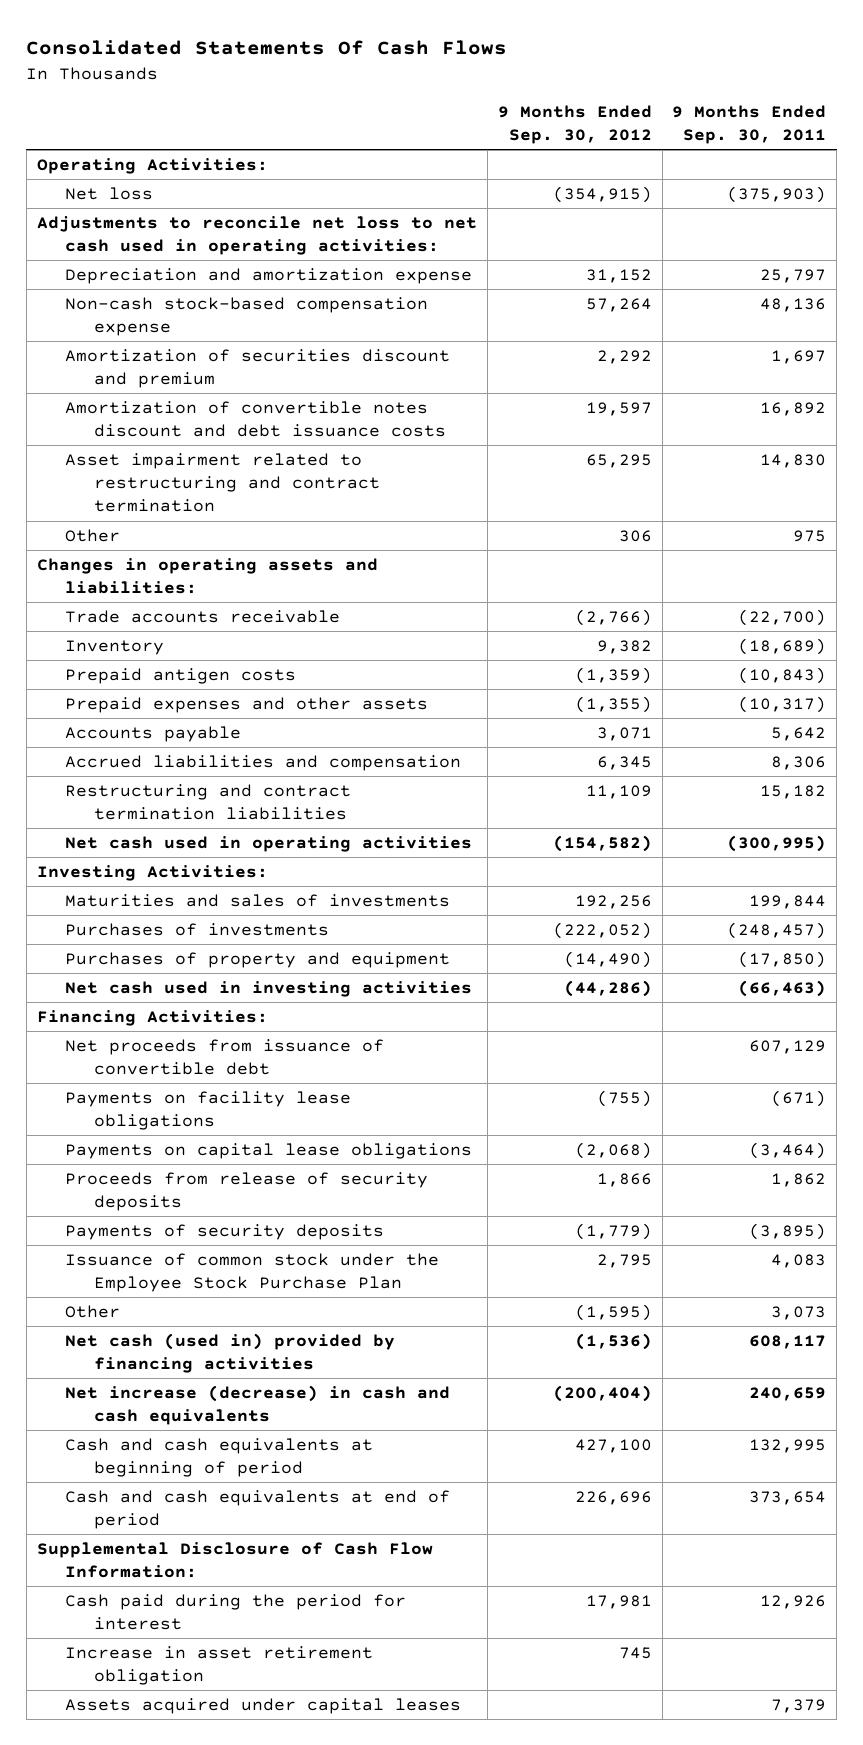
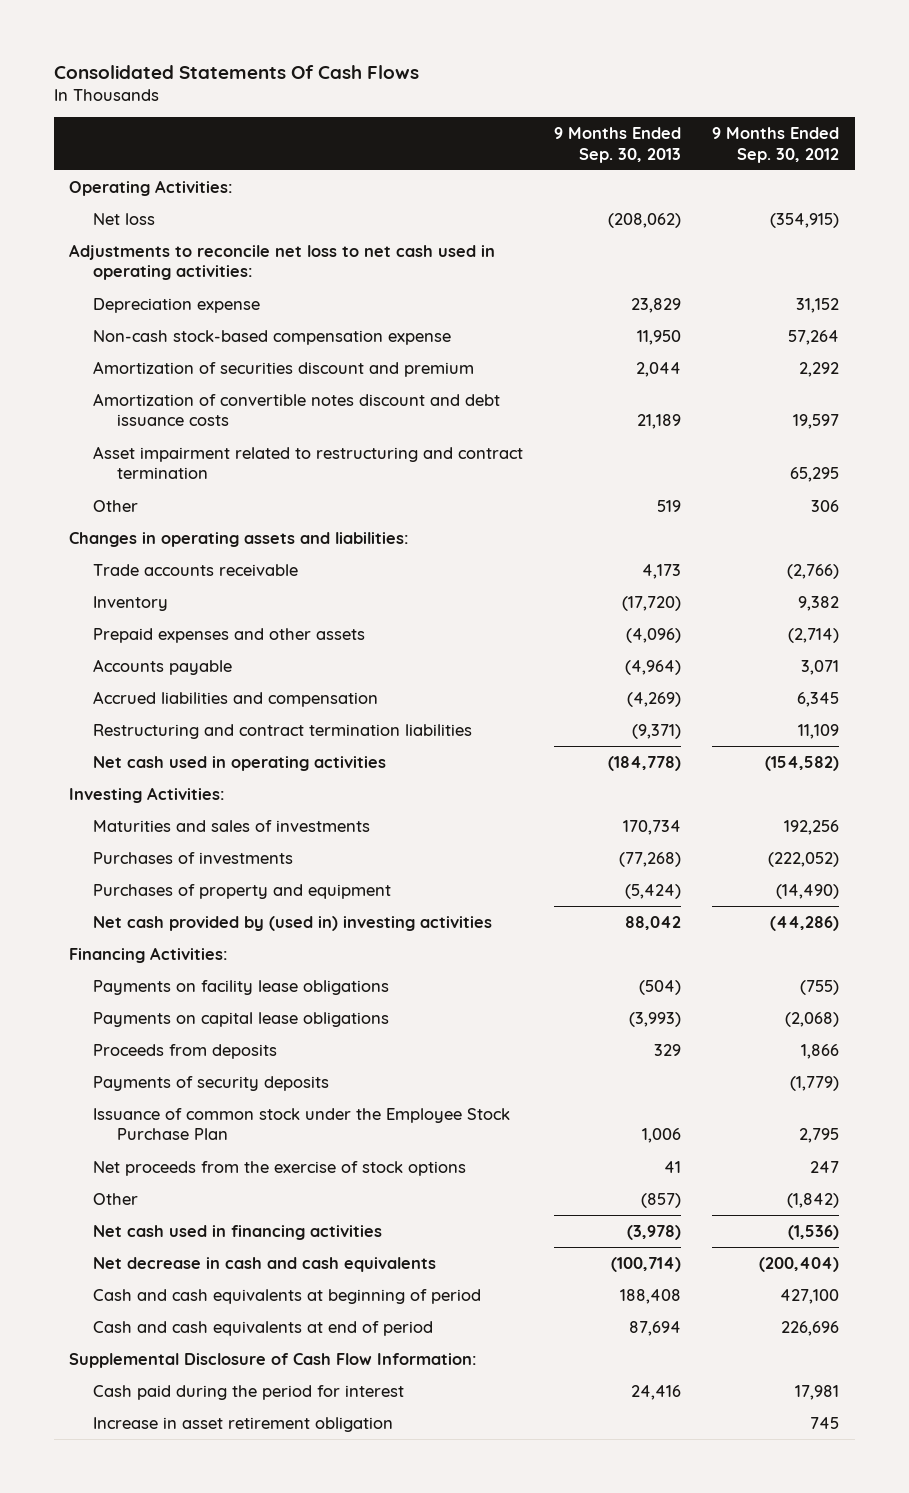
[672,104,827,144] 9 Months Ended Sep. 30, 2011 -> none
none -> [554,127,682,163] 9 Months Ended Sep. 30, 2013
[65,268,473,285] Depreciation and amortization expense -> [92,297,260,313] Depreciation expense
[65,668,297,685] Prepaid antigen costs -> none
[574,696,652,714] (1,355) -> [788,627,840,643] (2,714)
[65,981,473,998] Net cash used in investing activities -> [92,915,492,931] Net cash provided by (used in) investing activities
[65,1039,385,1076] Net proceeds from issuance of convertible debt -> none
[65,1172,429,1212] Proceeds from release of security deposits -> [92,1043,277,1059] Proceeds from deposits
none -> [92,1160,466,1176] Net proceeds from the exercise of stock options
[574,1304,652,1322] (1,595) -> [787,1192,840,1208] (1,842)
[65,1333,396,1374] Net cash (used in) provided by financing activities -> [92,1224,382,1240] Net cash used in financing activities
[65,1385,451,1426] Net increase (decrease) in cash and cash equivalents -> [92,1256,436,1272] Net decrease in cash and cash equivalents
[65,1698,462,1715] Assets acquired under capital leases -> none

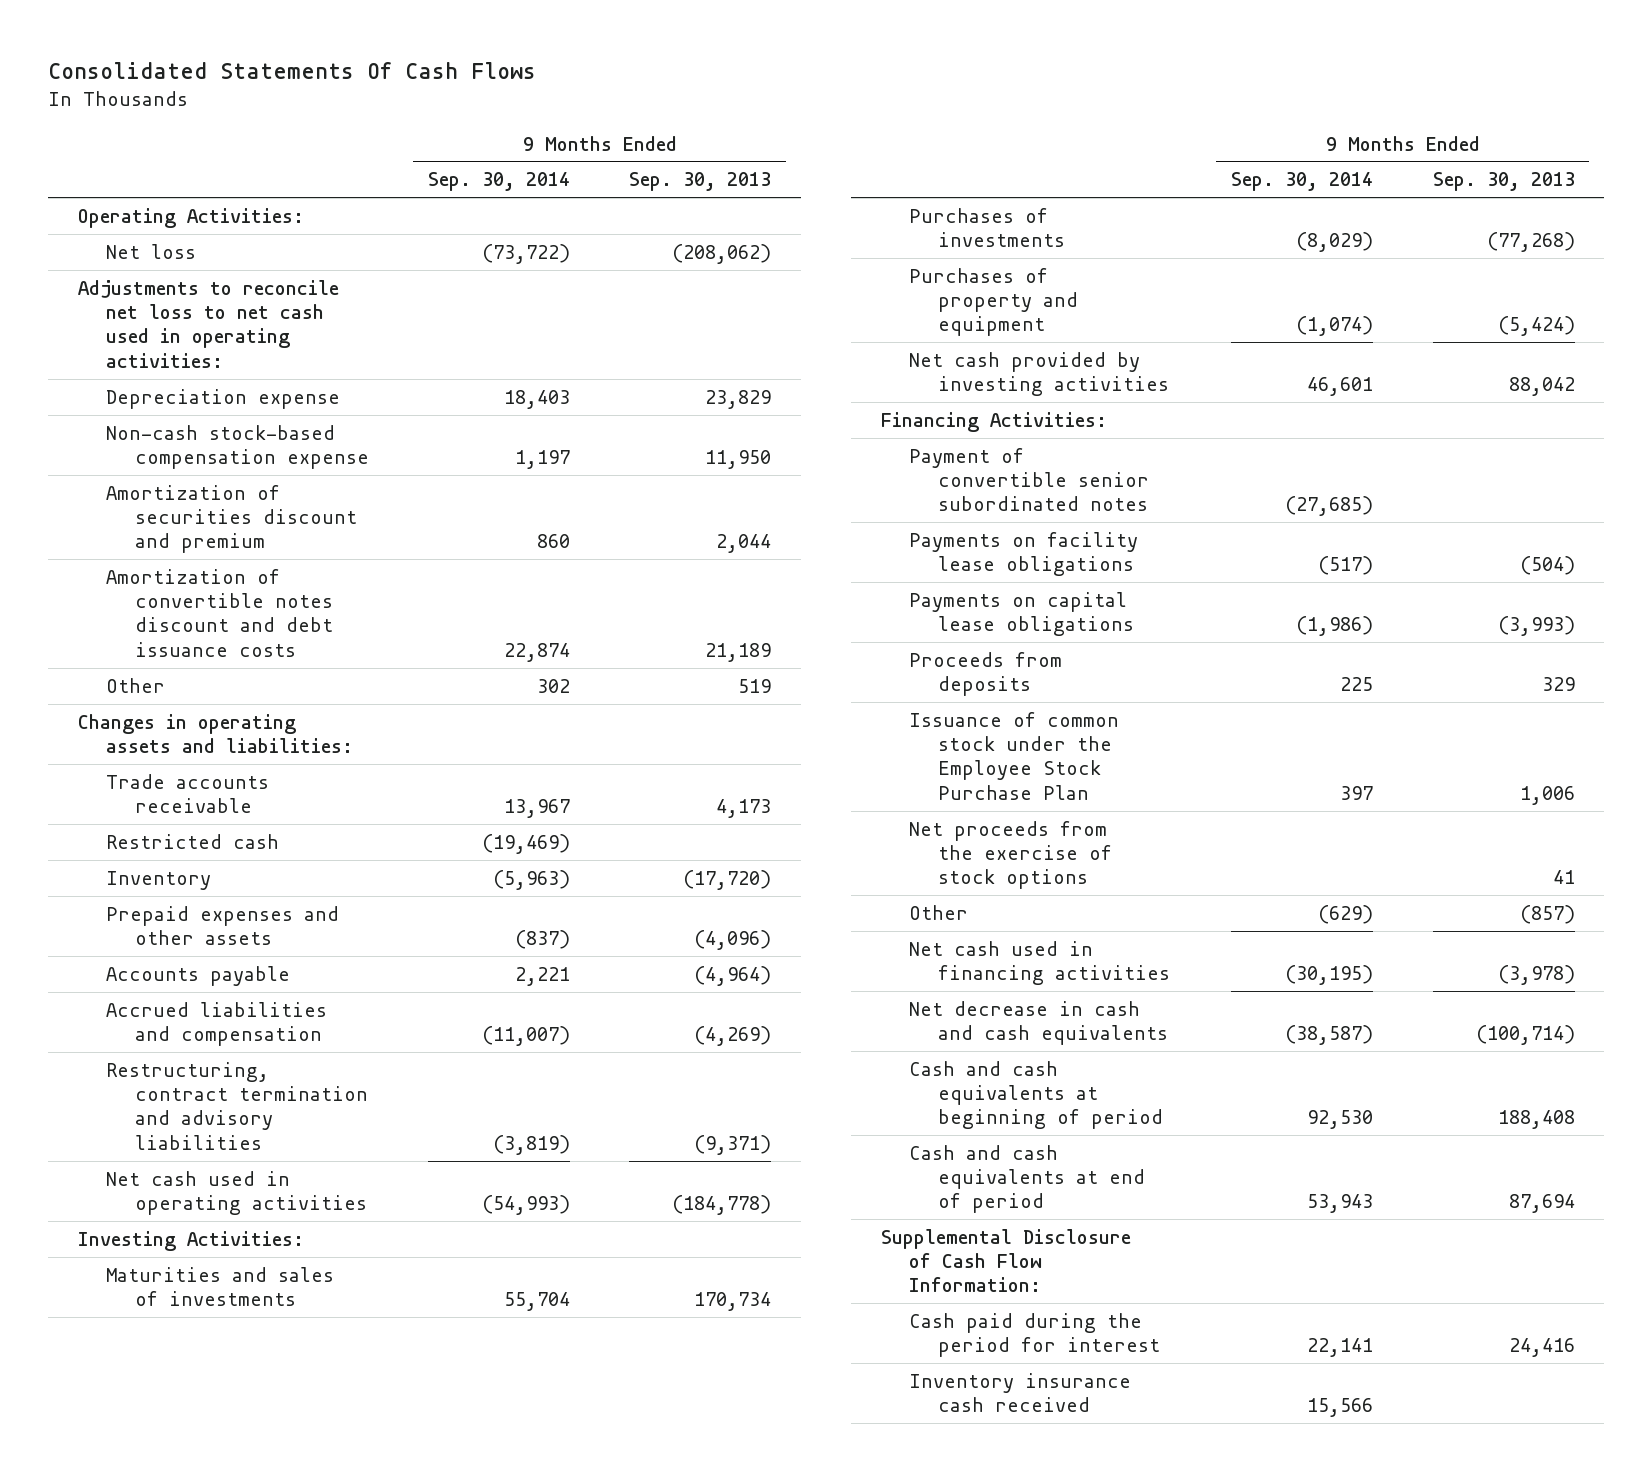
[712,127,840,163] 9 Months Ended Sep. 30, 2012 -> none
none -> [428,172,571,192] Sep. 30, 2014
[92,445,523,480] Asset impairment related to restructuring and contract termination -> none
none -> [106,833,280,849] Restricted cash
[92,723,472,739] Restructuring and contract termination liabilities -> [106,1061,368,1150] Restructuring, contract termination and advisory liabilities
[92,915,492,931] Net cash provided by (used in) investing activities -> [909,351,1169,397] Net cash provided by investing activities
none -> [909,447,1149,512] Payment of convertible senior subordinated notes
[92,1075,329,1091] Payments of security deposits -> none
[92,1416,393,1432] Increase in asset retirement obligation -> none
none -> [909,1372,1132,1413] Inventory insurance cash received

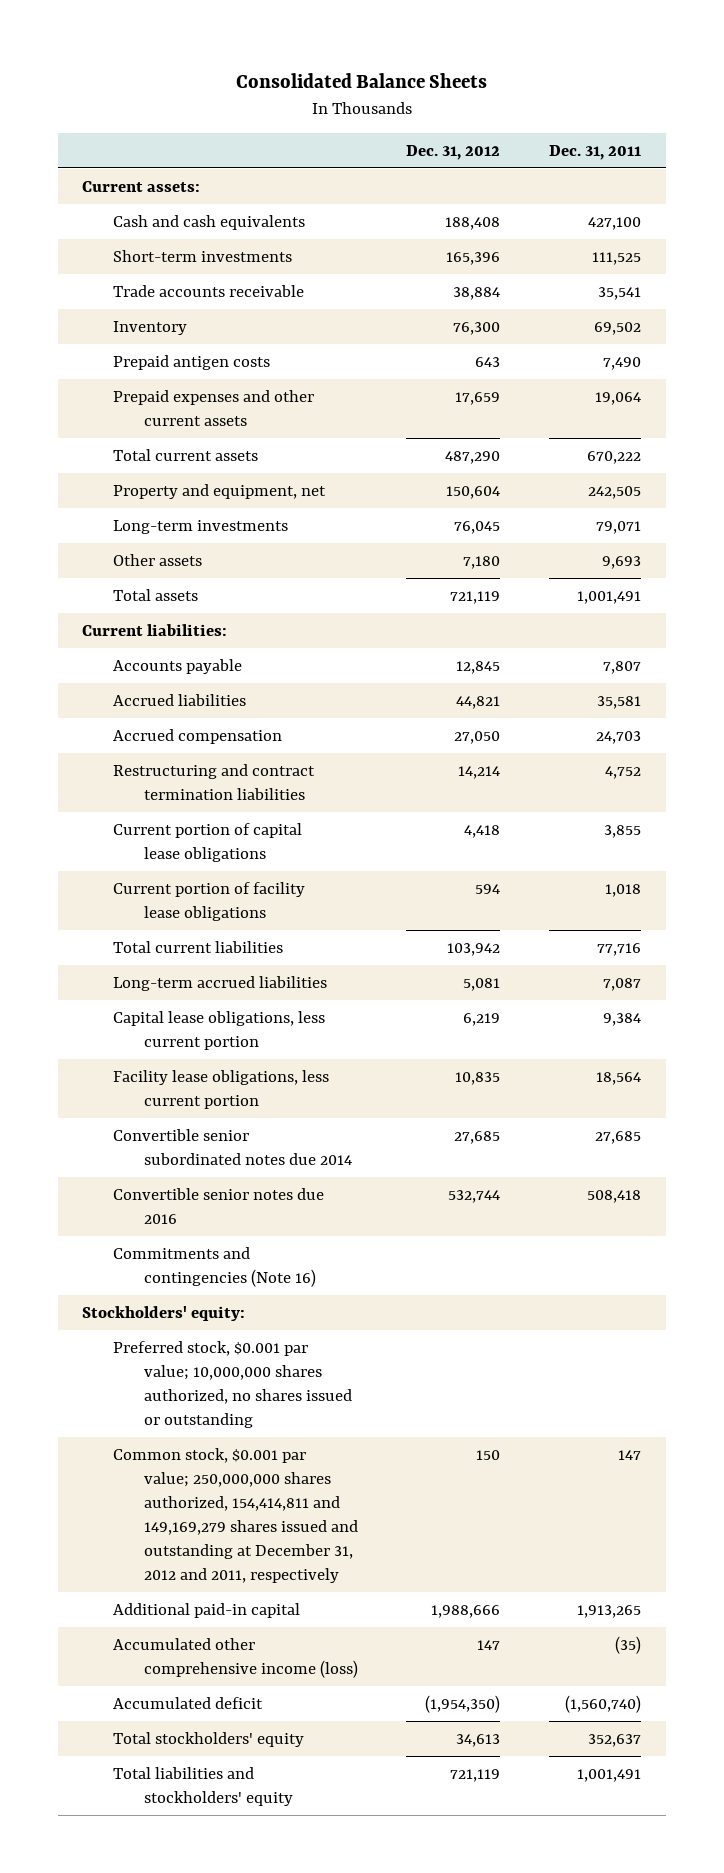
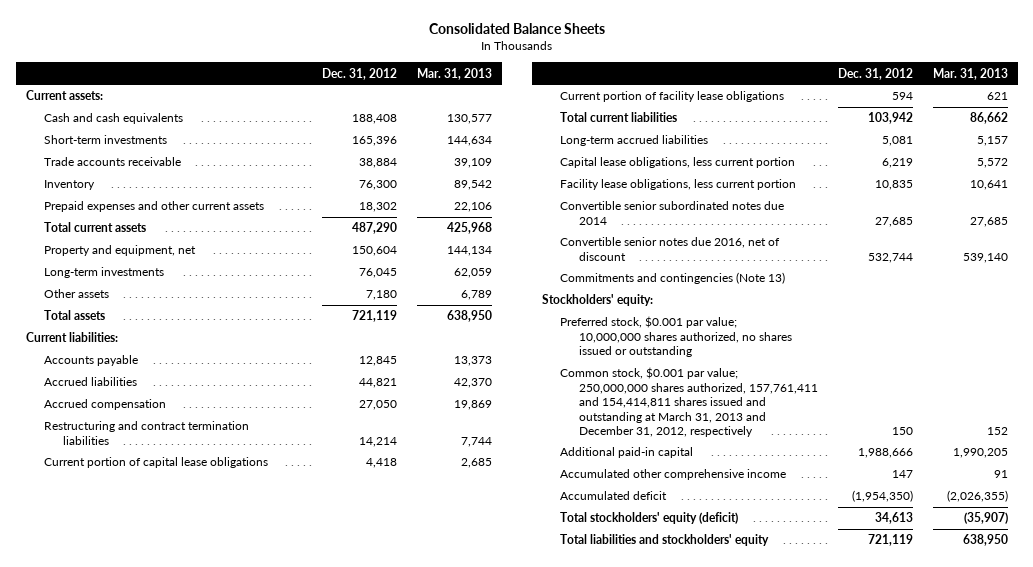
[549,144,642,160] Dec. 31, 2011 -> none
none -> [416,67,492,80] Mar. 31, 2013
[112,354,270,370] Prepaid antigen costs -> none
[455,391,501,405] 17,659 -> [358,202,397,213] 18,302
[112,1187,324,1224] Convertible senior notes due 2016 -> [560,237,781,261] Convertible senior notes due 2016, net of discount
[112,1246,316,1287] Commitments and contingencies (Note 16) -> [560,272,786,285] Commitments and contingencies (Note 13)
[112,1447,358,1583] Common stock, $0.001 par value; 250,000,000 shares authorized, 154,414,811 and 149,169,279 shares issued and outstanding at December 31, 2012 and 2011, respectively -> [560,367,819,437] Common stock, $0.001 par value; 250,000,000 shares authorized, 157,761,411 and 154,414,811 shares issued and outstanding at March 31, 2013 and December 31, 2012, respectively
[112,1637,358,1678] Accumulated other comprehensive income (loss) -> [560,469,787,481] Accumulated other comprehensive income
[112,1731,304,1747] Total stockholders' equity -> [560,512,739,525] Total stockholders' equity (deficit)

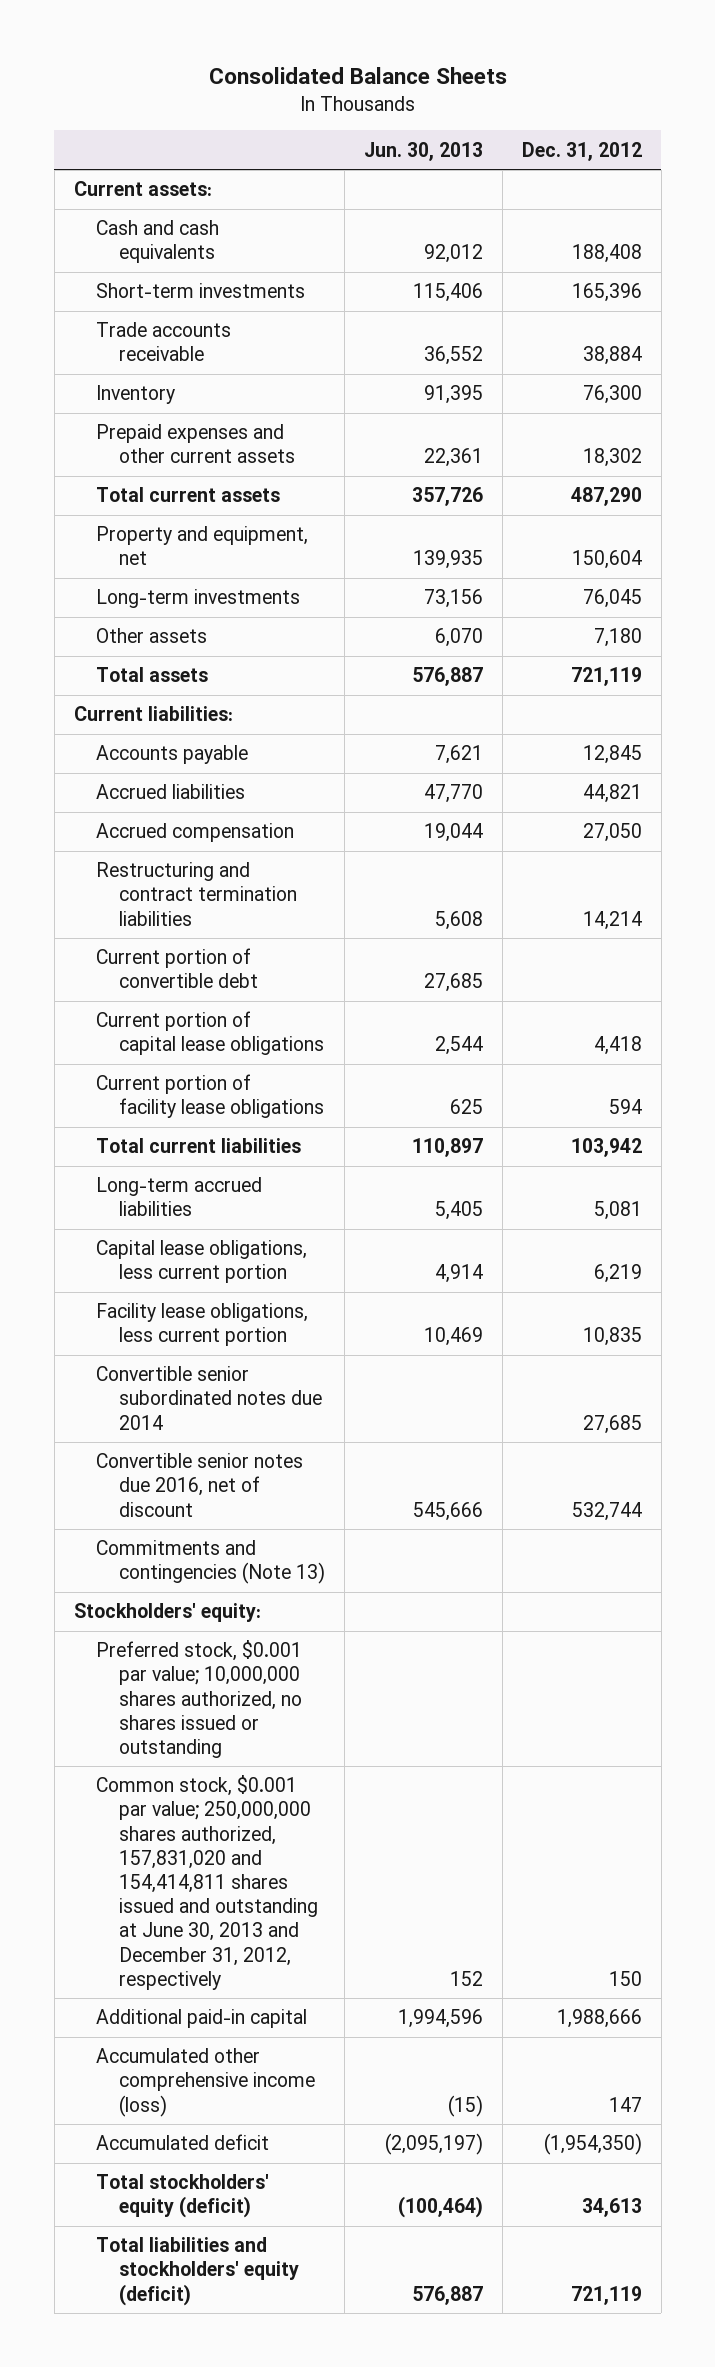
[416,67,492,80] Mar. 31, 2013 -> none
none -> [363,141,483,161] Jun. 30, 2013
none -> [96,948,258,989] Current portion of convertible debt
[560,367,819,437] Common stock, $0.001 par value; 250,000,000 shares authorized, 157,761,411 and 154,414,811 shares issued and outstanding at March 31, 2013 and December 31, 2012, respectively -> [96,1775,318,1990] Common stock, $0.001 par value; 250,000,000 shares authorized, 157,831,020 and 154,414,811 shares issued and outstanding at June 30, 2013 and December 31, 2012, respectively
[560,469,787,481] Accumulated other comprehensive income -> [96,2048,315,2117] Accumulated other comprehensive income (loss)
[560,534,770,547] Total liabilities and stockholders' equity -> [96,2237,299,2306] Total liabilities and stockholders' equity (deficit)

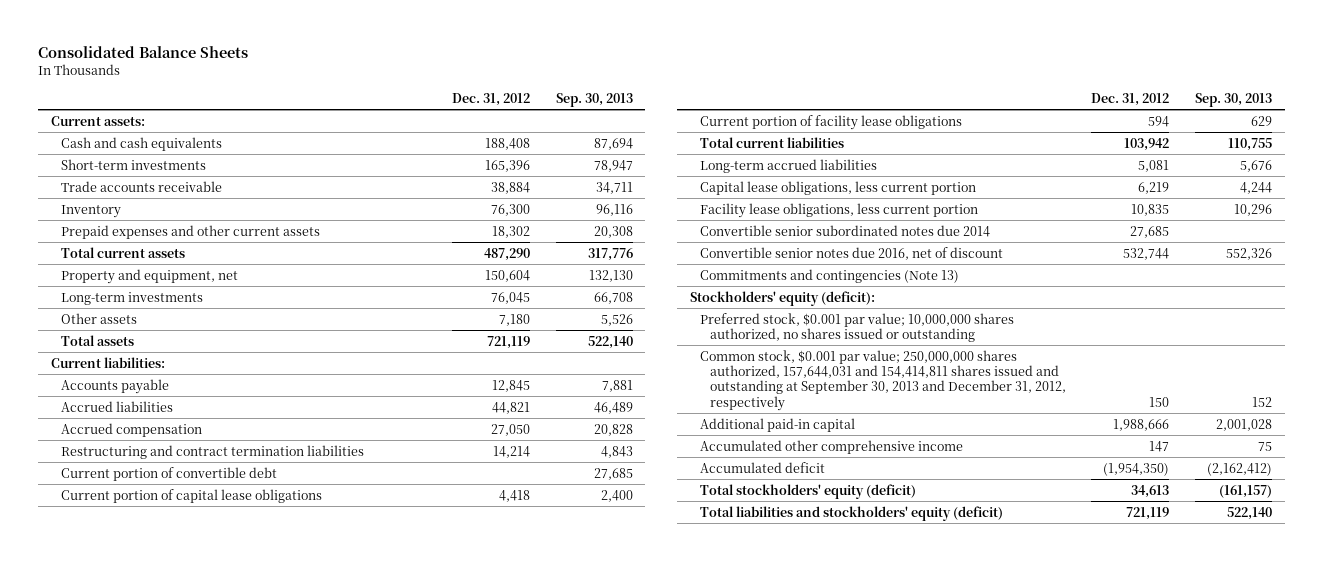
[363,141,483,161] Jun. 30, 2013 -> none
none -> [555,92,633,107] Sep. 30, 2013
[73,1603,261,1623] Stockholders' equity: -> [689,290,875,306] Stockholders' equity (deficit):
[96,1775,318,1990] Common stock, $0.001 par value; 250,000,000 shares authorized, 157,831,020 and 154,414,811 shares issued and outstanding at June 30, 2013 and December 31, 2012, respectively -> [699,349,1067,411] Common stock, $0.001 par value; 250,000,000 shares authorized, 157,644,031 and 154,414,811 shares issued and outstanding at September 30, 2013 and December 31, 2012, respectively
[96,2048,315,2117] Accumulated other comprehensive income (loss) -> [699,439,963,454] Accumulated other comprehensive income

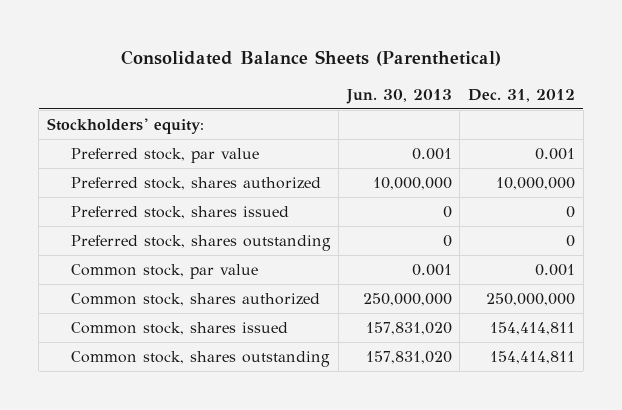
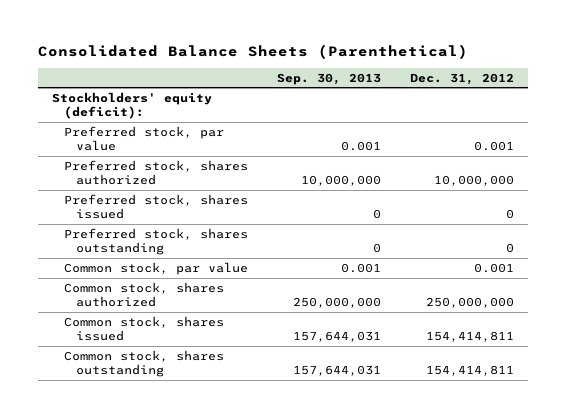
[345,89,452,105] Jun. 30, 2013 -> none
none -> [276,72,381,85] Sep. 30, 2013
[47,117,205,134] Stockholders' equity: -> [52,91,213,119] Stockholders' equity (deficit):

